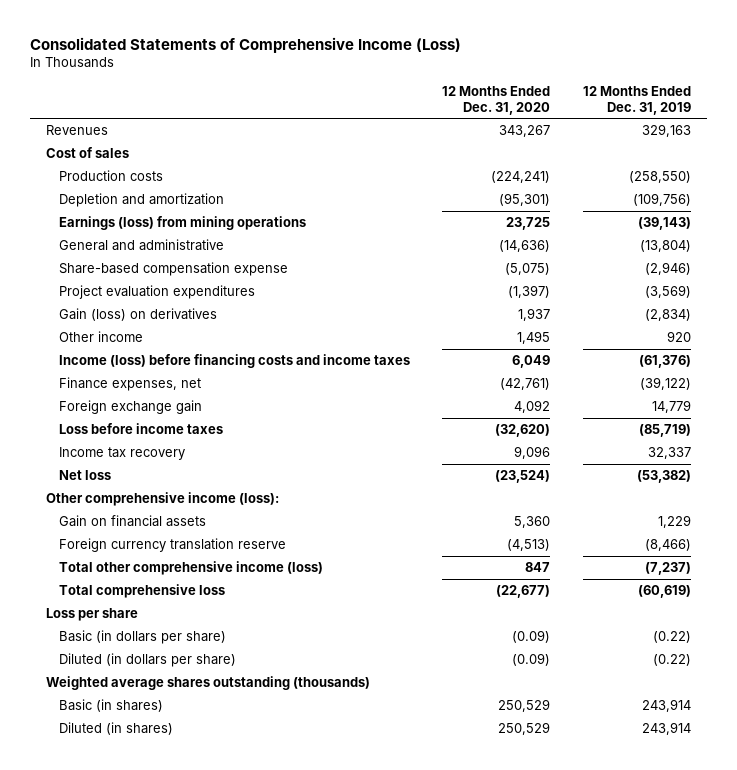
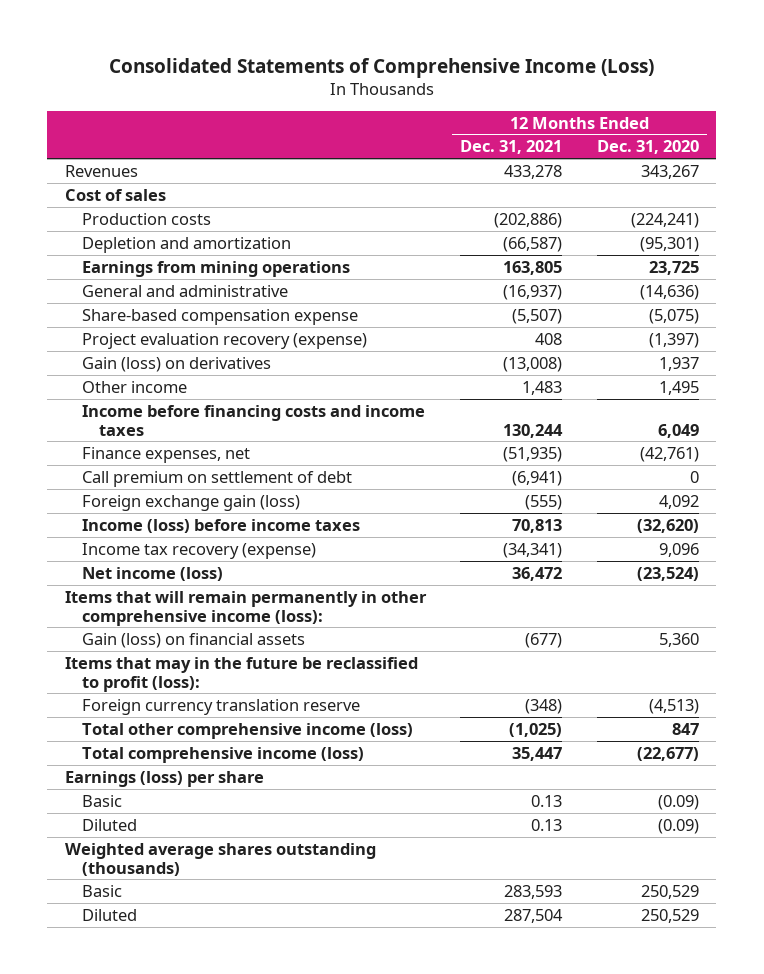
[582,86,691,115] 12 Months Ended Dec. 31, 2019 -> none
none -> [460,140,563,155] Dec. 31, 2021
[58,216,306,231] Earnings (loss) from mining operations -> [82,260,351,277] Earnings from mining operations
[58,285,255,300] Project evaluation expenditures -> [82,332,368,349] Project evaluation recovery (expense)
[58,354,410,369] Income (loss) before financing costs and income taxes -> [82,404,426,436] Income before financing costs and income taxes
[45,492,279,507] Other comprehensive income (loss): -> none
none -> [82,470,353,487] Call premium on settlement of debt
[58,400,202,415] Foreign exchange gain -> [82,494,301,511] Foreign exchange gain (loss)
[58,423,223,435] Loss before income taxes -> [82,518,361,533] Income (loss) before income taxes
[58,447,185,461] Income tax recovery -> [82,542,317,559] Income tax recovery (expense)
[58,470,111,481] Net loss -> [82,566,224,581] Net income (loss)
none -> [64,590,427,626] Items that will remain permanently in other comprehensive income (loss):
[58,515,206,528] Gain on financial assets -> [82,632,306,648] Gain (loss) on financial assets
none -> [64,656,418,692] Items that may in the future be reclassified to profit (loss):
[58,584,225,599] Total comprehensive loss -> [82,746,365,763] Total comprehensive income (loss)
[45,608,138,622] Loss per share -> [64,770,264,787] Earnings (loss) per share
[58,630,226,645] Basic (in dollars per share) -> [82,794,123,807] Basic
[58,653,236,668] Diluted (in dollars per share) -> [82,818,138,831] Diluted
[58,699,163,713] Basic (in shares) -> [82,884,123,897] Basic
[58,722,173,736] Diluted (in shares) -> [82,908,138,921] Diluted

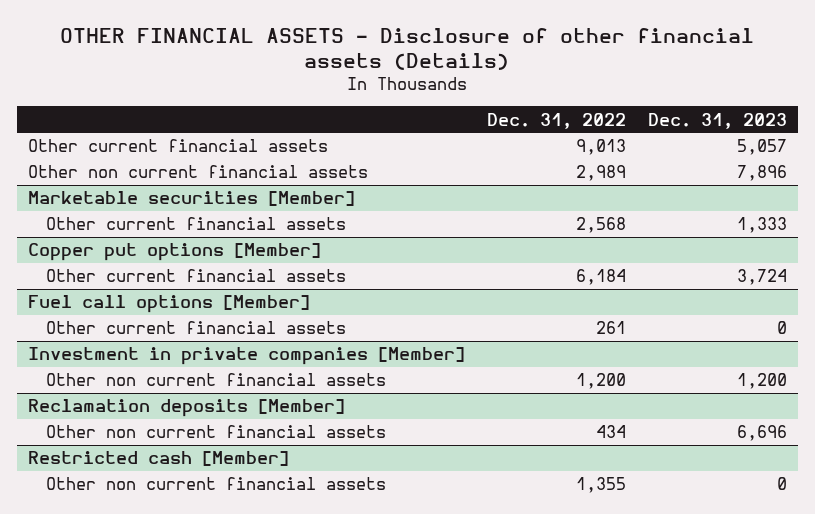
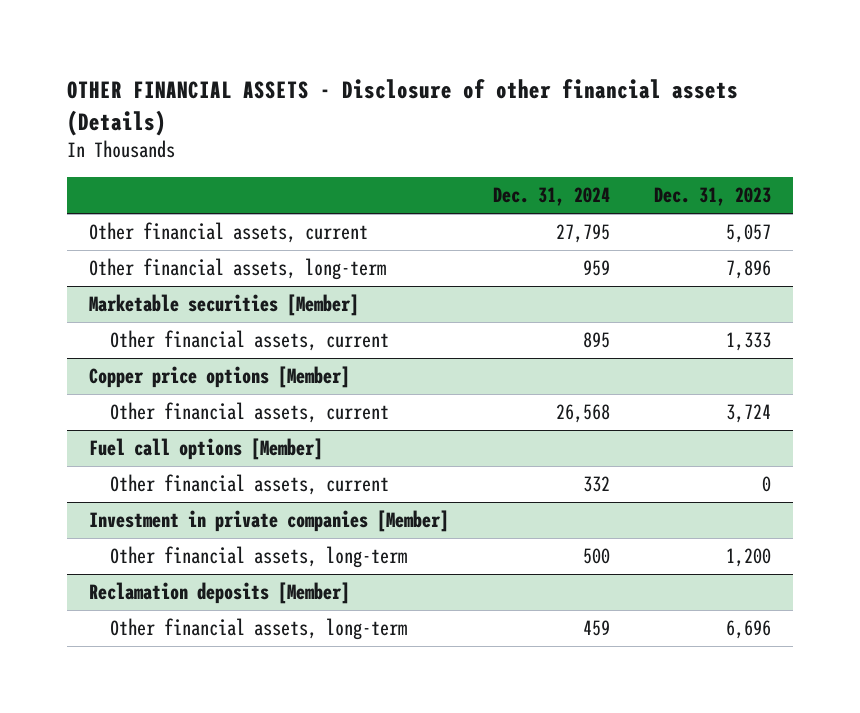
[486,112,626,129] Dec. 31, 2022 -> none
none -> [492,187,610,207] Dec. 31, 2024
[28,139,329,153] Other current financial assets -> [88,222,368,244] Other financial assets, current
[28,165,369,179] Other non current financial assets -> [88,258,386,281] Other financial assets, long-term
[45,217,346,231] Other current financial assets -> [109,330,389,352] Other financial assets, current
[28,243,322,262] Copper put options [Member] -> [88,366,350,389] Copper price options [Member]
[45,269,346,283] Other current financial assets -> [109,402,389,424] Other financial assets, current
[45,321,346,335] Other current financial assets -> [109,474,389,496] Other financial assets, current
[45,373,386,387] Other non current financial assets -> [109,546,407,569] Other financial assets, long-term
[28,451,290,467] Restricted cash [Member] -> none
[45,477,386,491] Other non current financial assets -> none
[45,425,386,439] Other non current financial assets -> [109,618,407,641] Other financial assets, long-term

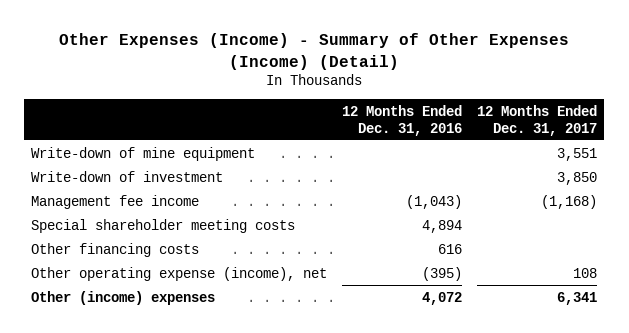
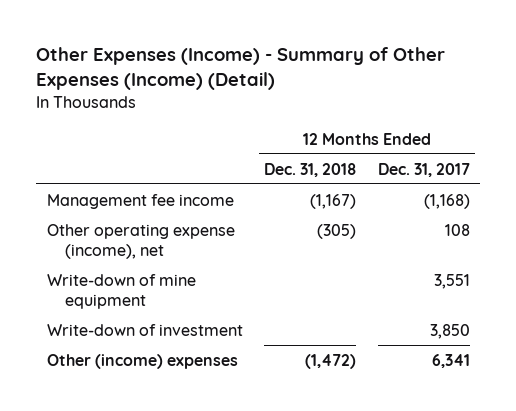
[342,104,463,136] 12 Months Ended Dec. 31, 2016 -> none
none -> [264,162,357,177] Dec. 31, 2018
[31,218,296,233] Special shareholder meeting costs -> none
[31,242,200,257] Other financing costs -> none
[31,146,256,161] Write-down of mine equipment -> [46,273,196,309] Write-down of mine equipment
[31,170,224,182] Write-down of investment -> [46,323,243,336] Write-down of investment

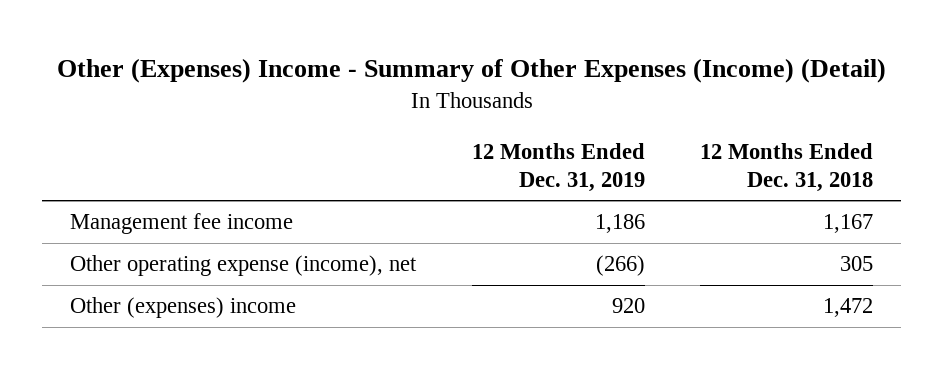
[35,47,445,91] Other Expenses (Income) - Summary of Other Expenses (Income) (Detail) -> [56,58,886,84] Other (Expenses) Income - Summary of Other Expenses (Income) (Detail)
[377,162,470,177] Dec. 31, 2017 -> none
none -> [471,142,645,192] 12 Months Ended Dec. 31, 2019
[46,273,196,309] Write-down of mine equipment -> none
[46,323,243,336] Write-down of investment -> none
[310,193,357,209] (1,167) -> [823,214,874,234] 1,167
[317,223,357,239] (305) -> [840,256,874,272] 305
[46,353,238,369] Other (income) expenses -> [69,297,296,319] Other (expenses) income
[305,353,357,369] (1,472) -> [823,298,874,318] 1,472

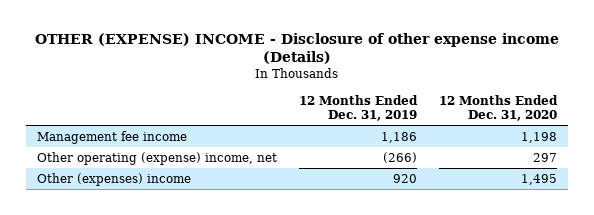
[56,58,886,84] Other (Expenses) Income - Summary of Other Expenses (Income) (Detail) -> [34,33,559,65] OTHER (EXPENSE) INCOME - Disclosure of other expense income (Details)
[700,142,874,192] 12 Months Ended Dec. 31, 2018 -> none
none -> [438,94,558,122] 12 Months Ended Dec. 31, 2020
[69,255,417,277] Other operating expense (income), net -> [37,151,278,165] Other operating (expense) income, net

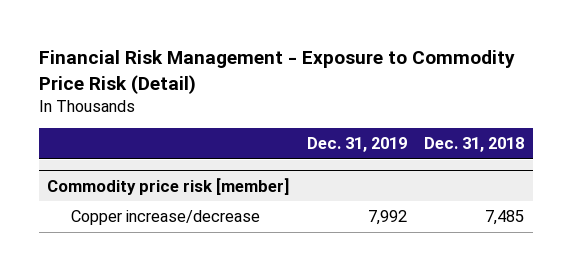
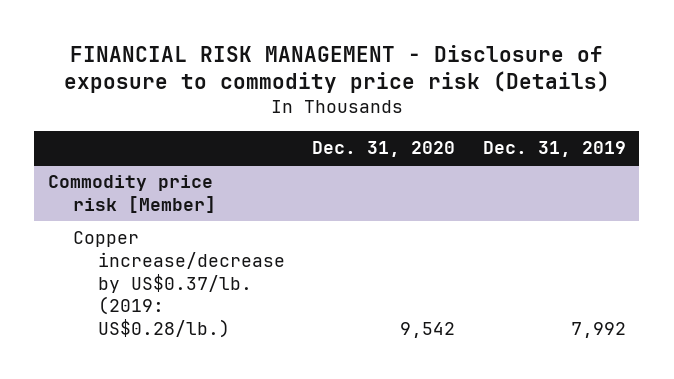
[38,50,515,94] Financial Risk Management - Exposure to Commodity Price Risk (Detail) -> [63,44,610,94] FINANCIAL RISK MANAGEMENT - Disclosure of exposure to commodity price risk (Details)
[424,137,525,153] Dec. 31, 2018 -> none
none -> [312,140,456,157] Dec. 31, 2020
[47,177,291,195] Commodity price risk [member] -> [47,175,216,213] Commodity price risk [Member]
[70,210,260,226] Copper increase/decrease -> [72,231,286,338] Copper increase/decrease by US$0.37/lb. (2019: US$0.28/lb.)

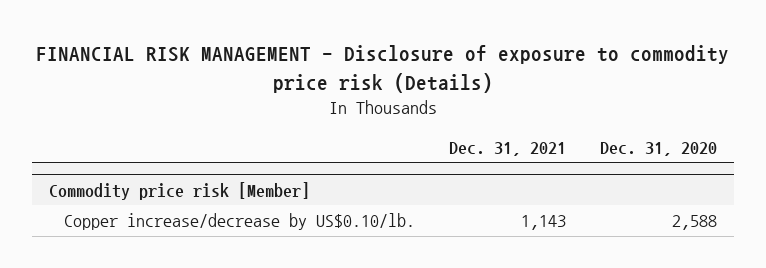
[482,140,626,157] Dec. 31, 2019 -> none
none -> [449,141,567,156] Dec. 31, 2021
[72,231,286,338] Copper increase/decrease by US$0.37/lb. (2019: US$0.28/lb.) -> [64,213,416,231] Copper increase/decrease by US$0.10/lb.
[400,321,456,338] 9,542 -> [671,215,717,231] 2,588

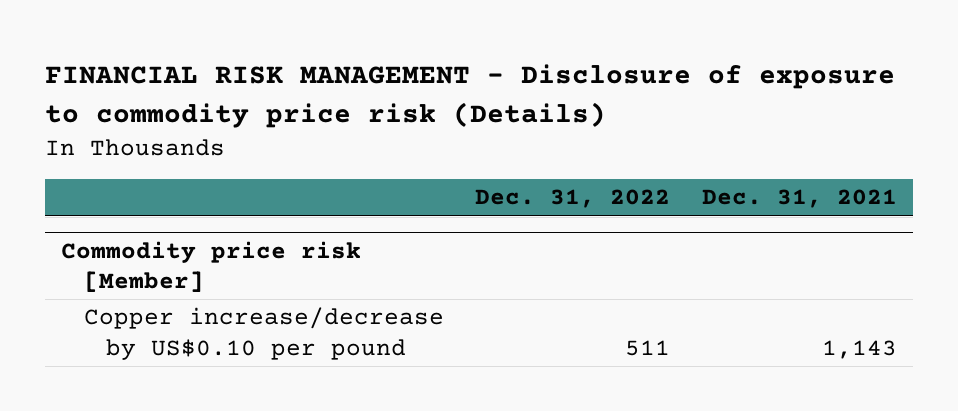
[599,141,717,156] Dec. 31, 2020 -> none
none -> [475,189,671,209] Dec. 31, 2022
[64,213,416,231] Copper increase/decrease by US$0.10/lb. -> [83,307,444,360] Copper increase/decrease by US$0.10 per pound

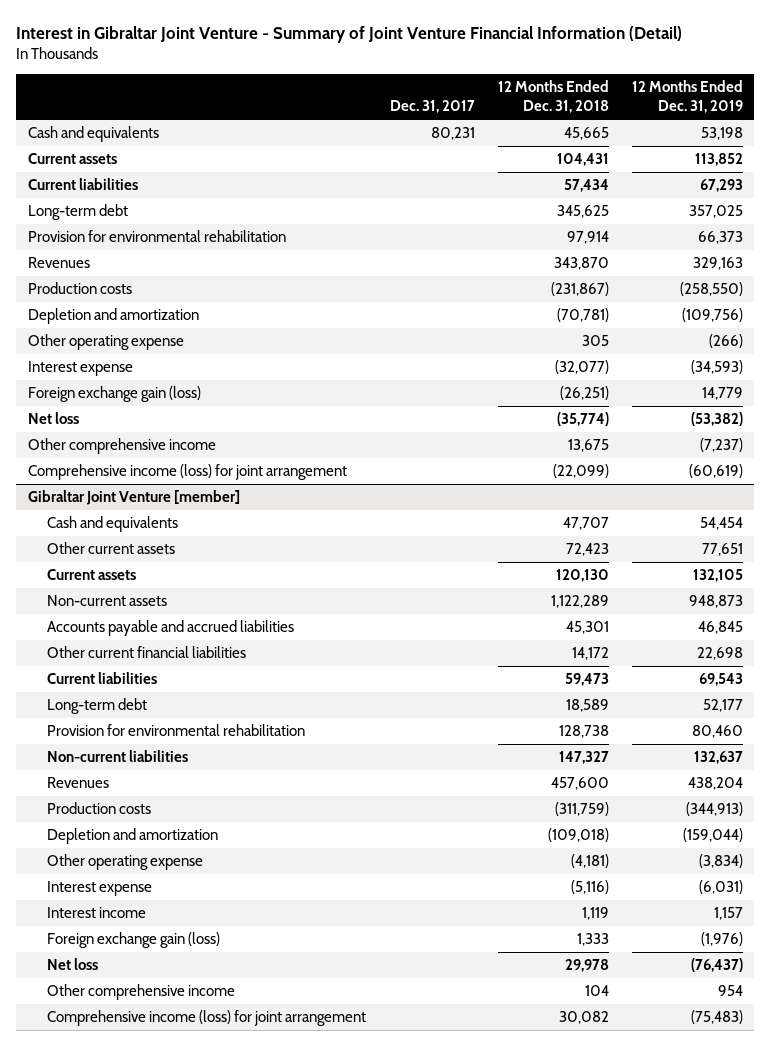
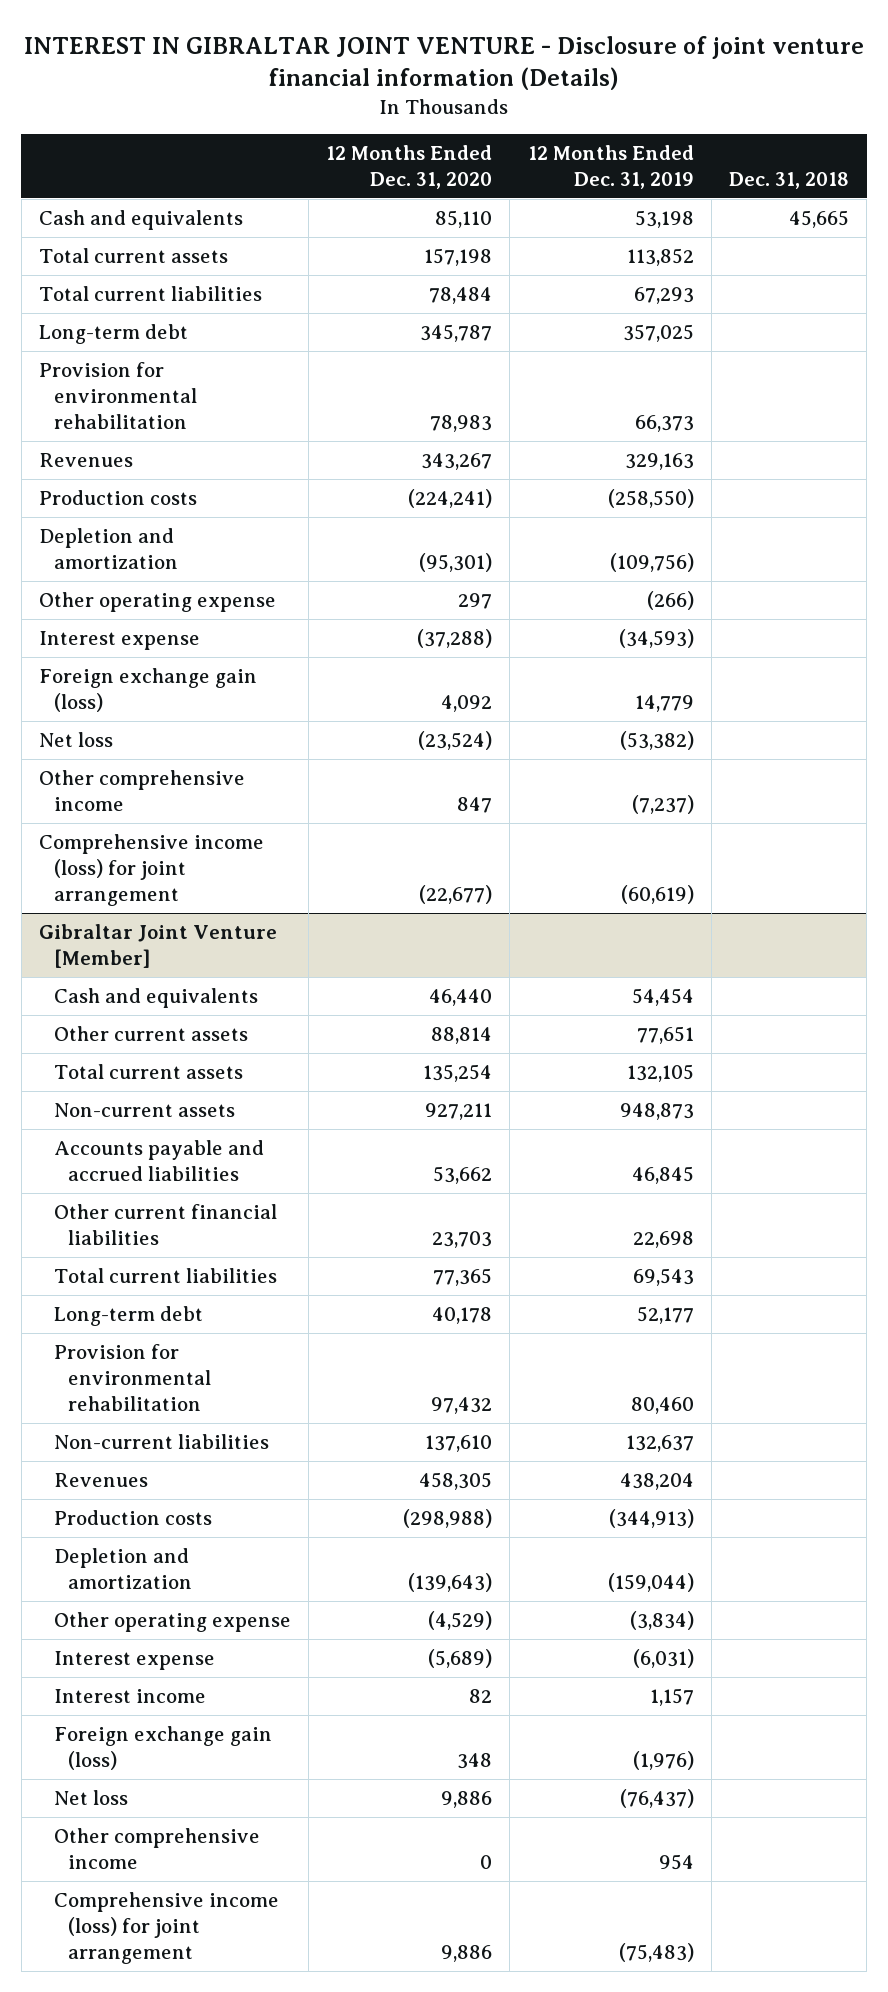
[16,26,683,44] Interest in Gibraltar Joint Venture - Summary of Joint Venture Financial Information (Detail) -> [24,35,865,90] INTEREST IN GIBRALTAR JOINT VENTURE - Disclosure of joint venture financial information (Details)
[389,100,475,114] Dec. 31, 2017 -> none
[497,80,609,114] 12 Months Ended Dec. 31, 2018 -> none
none -> [326,145,493,190] 12 Months Ended Dec. 31, 2020
none -> [728,172,849,190] Dec. 31, 2018
[27,153,117,165] Current assets -> [39,247,229,263] Total current assets
[27,178,138,191] Current liabilities -> [39,285,263,301] Total current liabilities
[27,490,240,506] Gibraltar Joint Venture [member] -> [39,923,278,969] Gibraltar Joint Venture [Member]
[47,569,137,581] Current assets -> [53,1063,243,1079] Total current assets
[47,672,158,685] Current liabilities -> [53,1267,277,1283] Total current liabilities

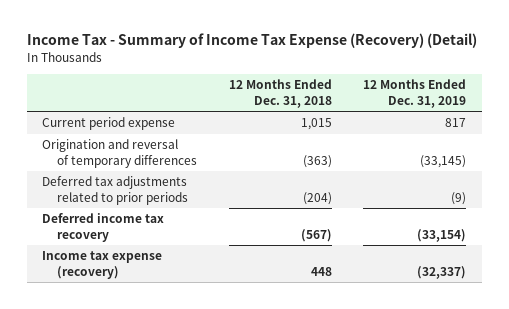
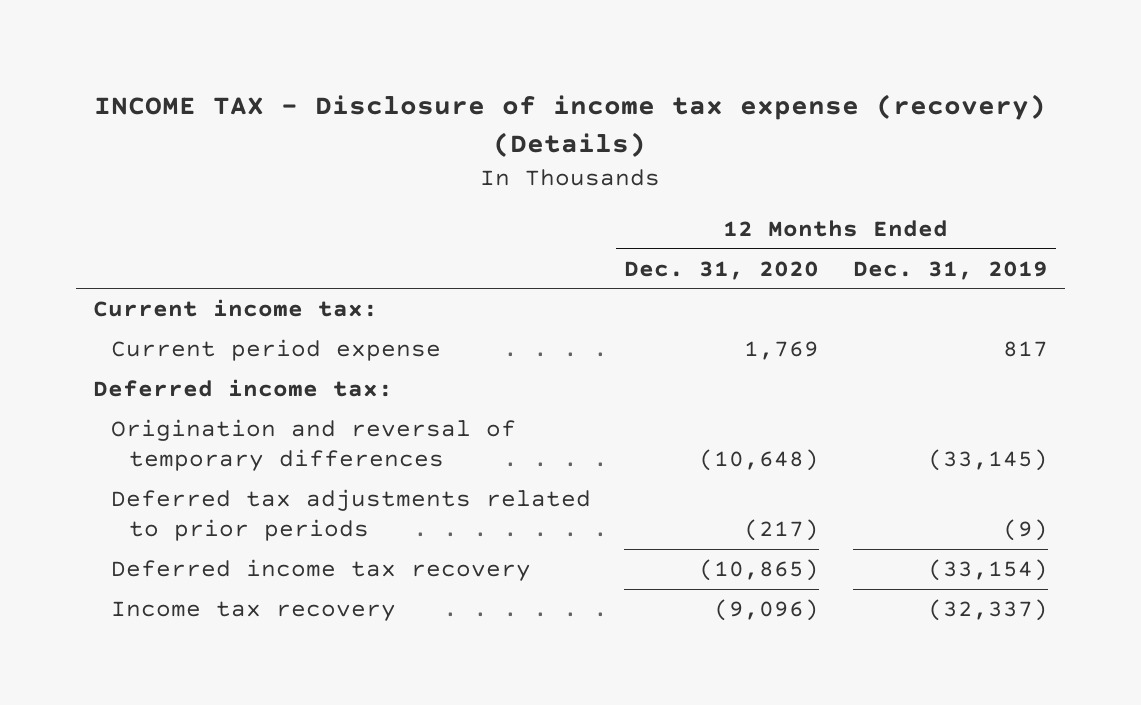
[26,33,477,49] Income Tax - Summary of Income Tax Expense (Recovery) (Detail) -> [94,94,1047,157] INCOME TAX - Disclosure of income tax expense (recovery) (Details)
[228,79,332,108] 12 Months Ended Dec. 31, 2018 -> none
none -> [624,260,820,280] Dec. 31, 2020
none -> [93,299,379,318] Current income tax:
none -> [93,379,394,398] Deferred income tax:
[42,251,163,279] Income tax expense (recovery) -> [110,601,396,622] Income tax recovery

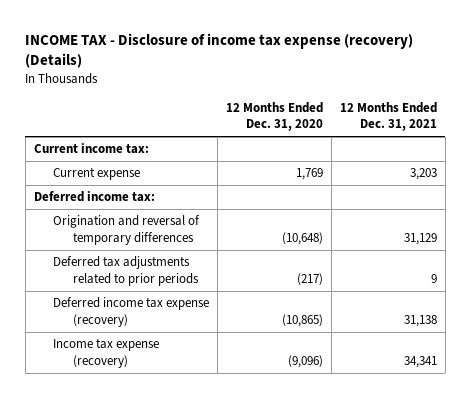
[852,260,1048,280] Dec. 31, 2019 -> none
none -> [340,101,438,132] 12 Months Ended Dec. 31, 2021
[110,339,441,362] Current period expense -> [53,167,141,181] Current expense
[110,559,531,582] Deferred income tax recovery -> [53,297,210,327] Deferred income tax expense (recovery)
[110,601,396,622] Income tax recovery -> [53,338,160,368] Income tax expense (recovery)

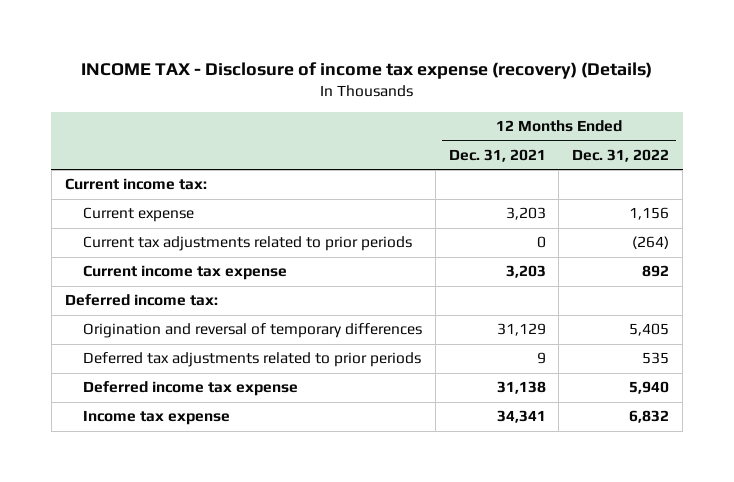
[226,101,324,132] 12 Months Ended Dec. 31, 2020 -> none
none -> [572,148,670,162] Dec. 31, 2022
none -> [82,236,412,252] Current tax adjustments related to prior periods
none -> [82,265,287,281] Current income tax expense
[53,297,210,327] Deferred income tax expense (recovery) -> [82,381,298,397] Deferred income tax expense
[53,338,160,368] Income tax expense (recovery) -> [82,410,230,426] Income tax expense

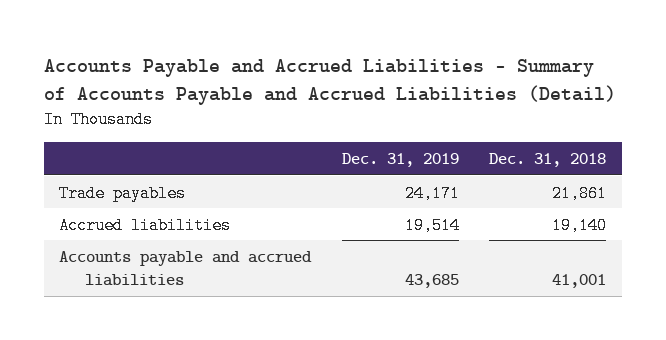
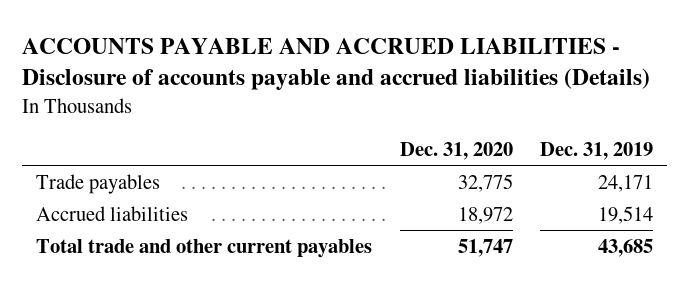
[44,59,617,106] Accounts Payable and Accrued Liabilities - Summary of Accounts Payable and Accrued Liabilities (Detail) -> [22,37,651,91] ACCOUNTS PAYABLE AND ACCRUED LIABILITIES - Disclosure of accounts payable and accrued liabilities (Details)
[489,152,607,167] Dec. 31, 2018 -> none
none -> [399,141,513,160] Dec. 31, 2020
[59,250,313,286] Accounts payable and accrued liabilities -> [36,238,373,258] Total trade and other current payables

